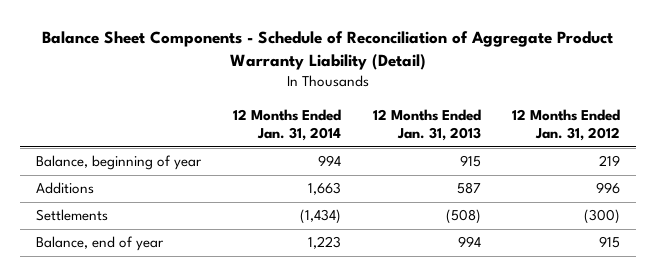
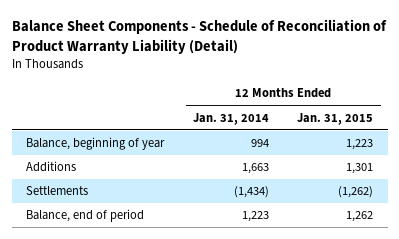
[42,31,614,71] Balance Sheet Components - Schedule of Reconciliation of Aggregate Product Warranty Liability (Detail) -> [11,19,387,54] Balance Sheet Components - Schedule of Reconciliation of Product Warranty Liability (Detail)
[372,108,481,142] 12 Months Ended Jan. 31, 2013 -> none
[512,108,621,142] 12 Months Ended Jan. 31, 2012 -> none
none -> [297,112,374,125] Jan. 31, 2015
[35,236,164,252] Balance, end of year -> [25,209,144,223] Balance, end of period

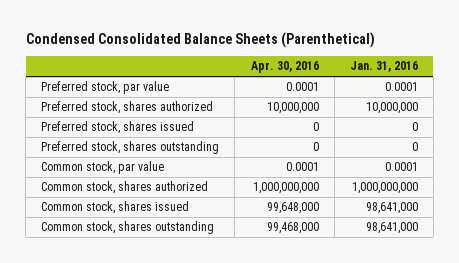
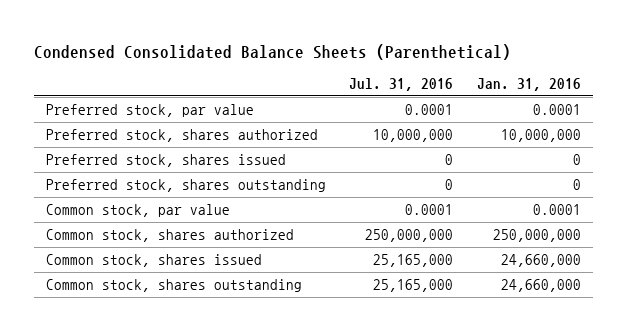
[250,61,319,74] Apr. 30, 2016 -> none
none -> [349,77,454,91] Jul. 31, 2016
[351,182,418,195] 1,000,000,000 -> [492,228,581,242] 250,000,000
[365,202,418,215] 98,641,000 -> [500,253,581,267] 24,660,000
[365,222,418,235] 98,641,000 -> [500,278,581,292] 24,660,000

